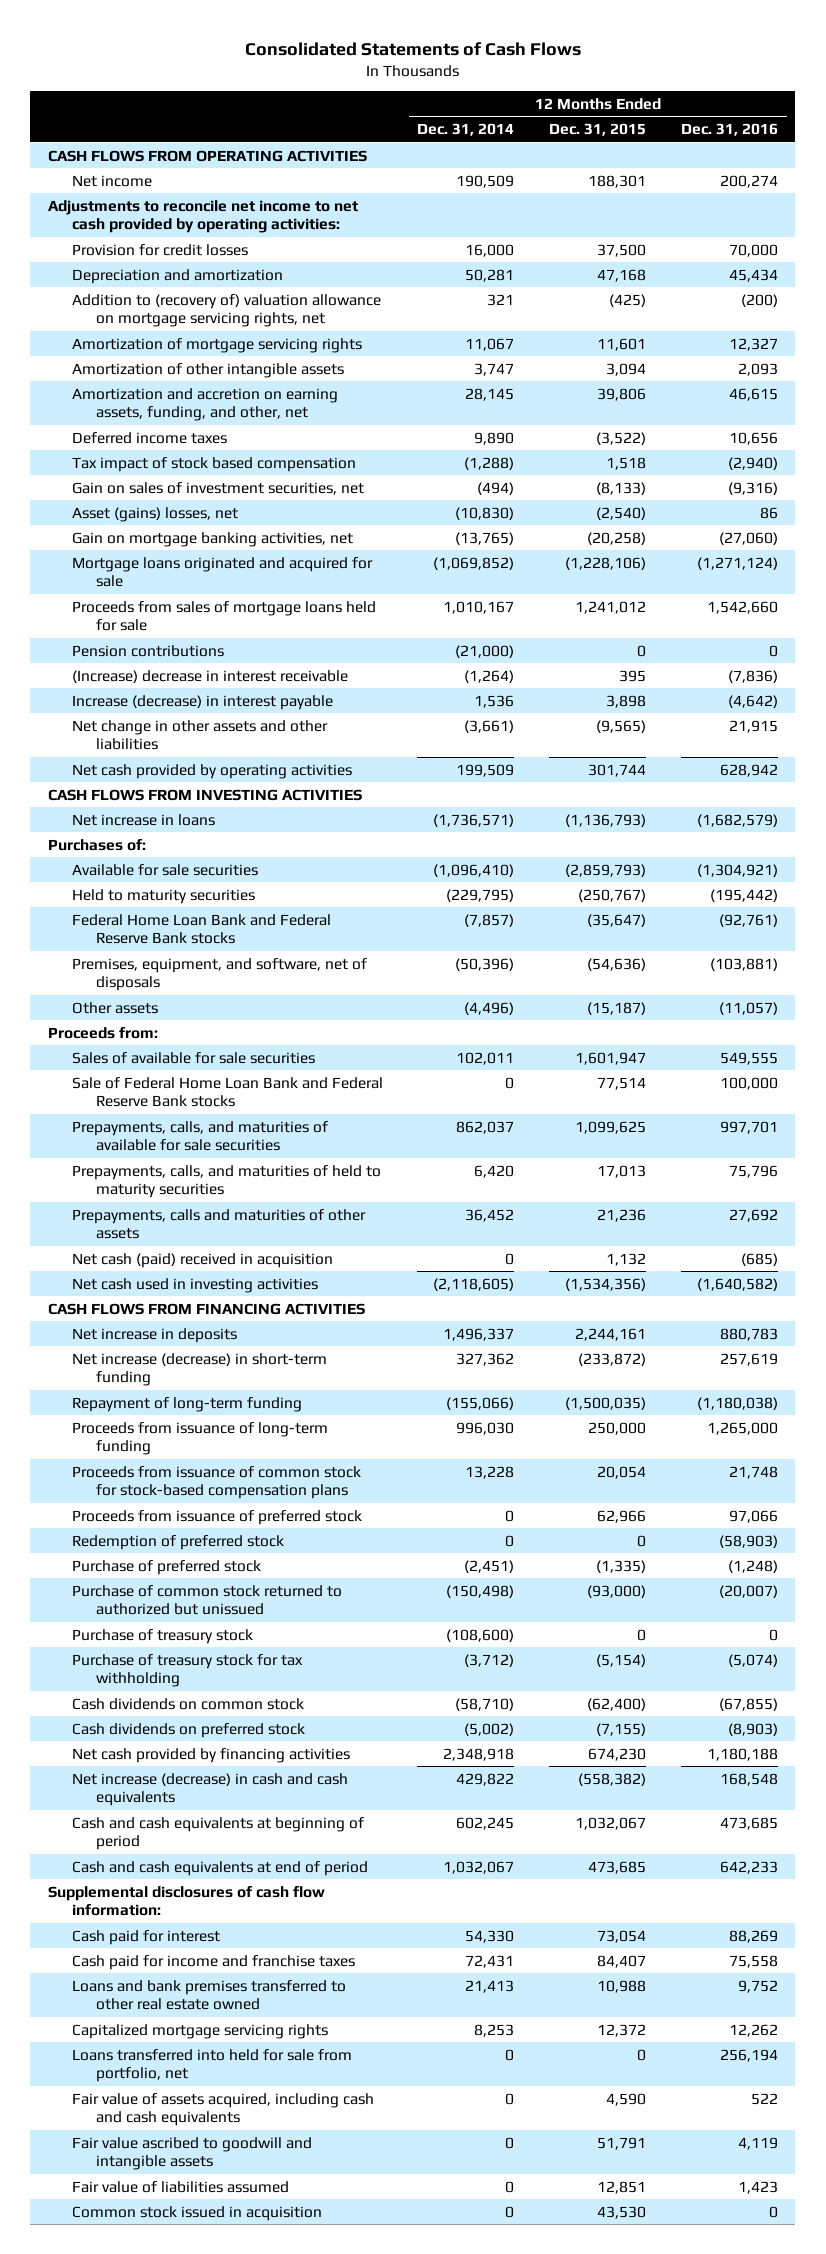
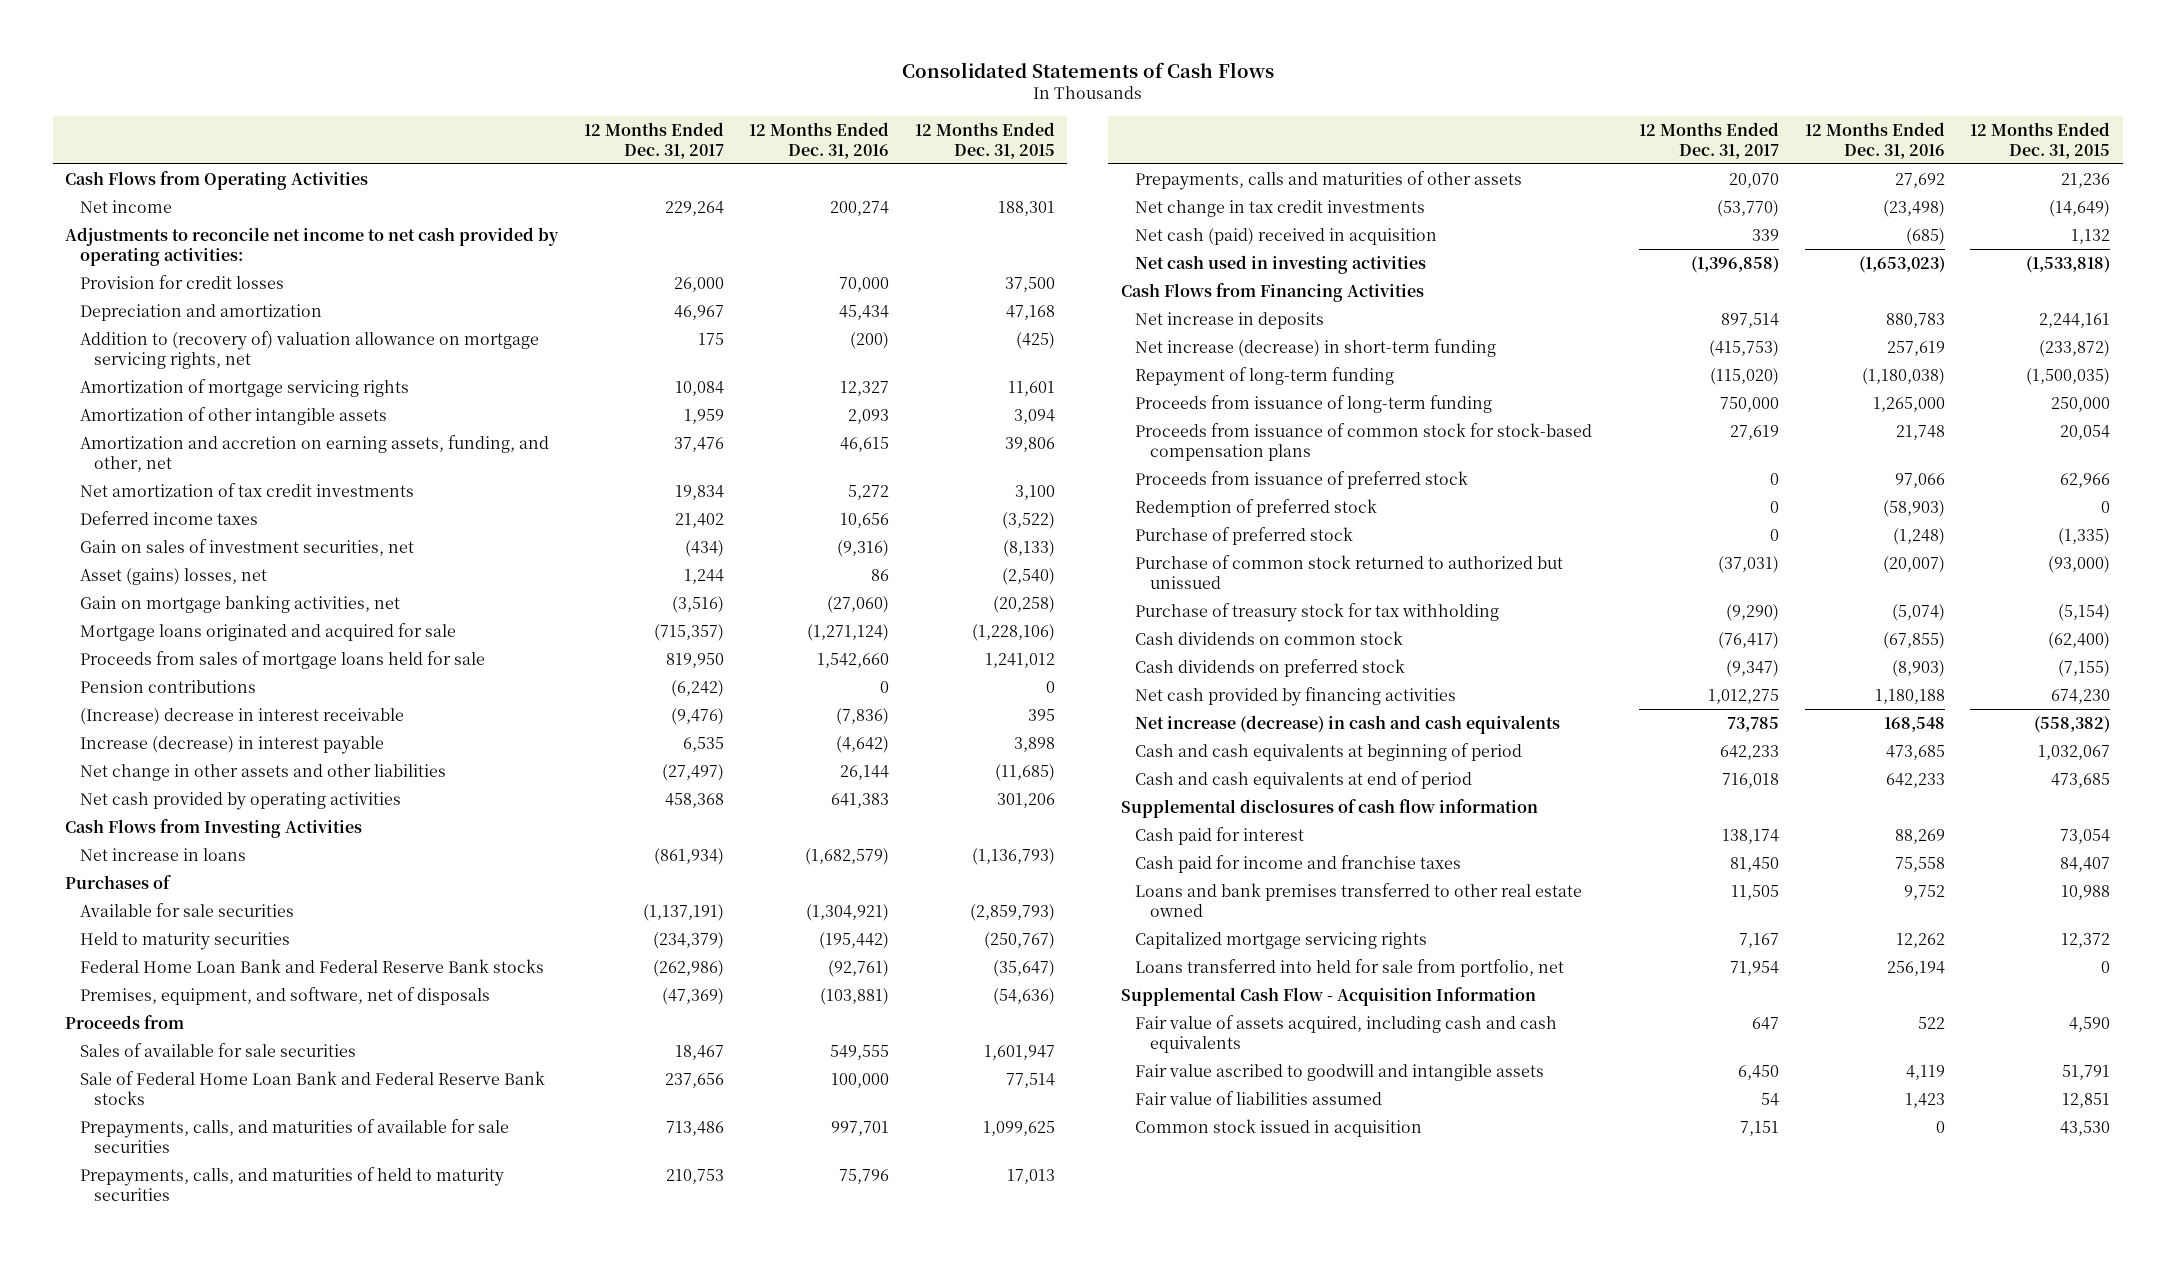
[417,123,515,137] Dec. 31, 2014 -> none
none -> [583,121,724,159] 12 Months Ended Dec. 31, 2017
[47,149,367,162] CASH FLOWS FROM OPERATING ACTIVITIES -> [65,170,369,190] Cash Flows from Operating Activities
none -> [79,482,414,497] Net amortization of tax credit investments
[71,456,356,472] Tax impact of stock based compensation -> none
[596,719,647,733] (9,565) -> [994,763,1055,781] (11,685)
[729,719,779,733] 21,915 -> [840,764,890,780] 26,144
[588,763,647,777] 301,744 -> [996,792,1055,808] 301,206
[720,763,779,777] 628,942 -> [831,792,890,808] 641,383
[47,788,362,801] CASH FLOWS FROM INVESTING ACTIVITIES -> [65,818,363,838] Cash Flows from Investing Activities
[47,838,146,851] Purchases of: -> [65,874,172,889] Purchases of
[71,1001,158,1014] Other assets -> none
[47,1026,158,1039] Proceeds from: -> [65,1014,185,1029] Proceeds from
none -> [1135,199,1426,217] Net change in tax credit investments
[565,1277,647,1291] (1,534,356) -> [2025,255,2110,273] (1,533,818)
[697,1277,779,1291] (1,640,582) -> [1858,255,1945,273] (1,653,023)
[47,1302,365,1315] CASH FLOWS FROM FINANCING ACTIVITIES -> [1120,282,1424,302] Cash Flows from Financing Activities
[71,1628,253,1644] Purchase of treasury stock -> none
[47,1885,325,1917] Supplemental disclosures of cash flow information: -> [1120,798,1538,818] Supplemental disclosures of cash flow information
none -> [1120,986,1536,1006] Supplemental Cash Flow - Acquisition Information

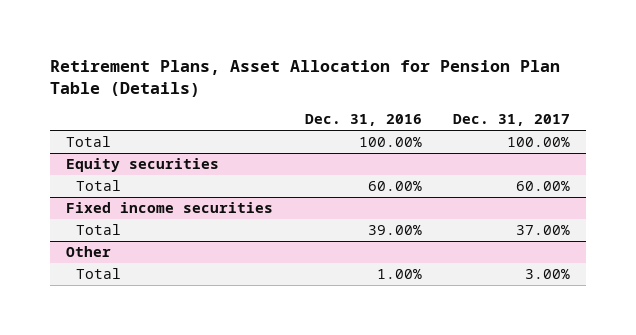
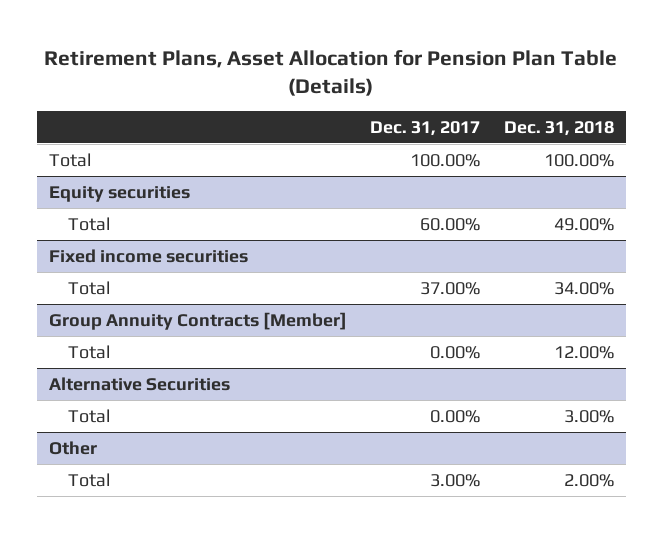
[304,114,422,127] Dec. 31, 2016 -> none
none -> [503,120,614,136] Dec. 31, 2018
none -> [48,311,347,330] Group Annuity Contracts [Member]
none -> [67,344,110,359] Total
none -> [48,376,230,391] Alternative Securities
none -> [67,408,110,423] Total

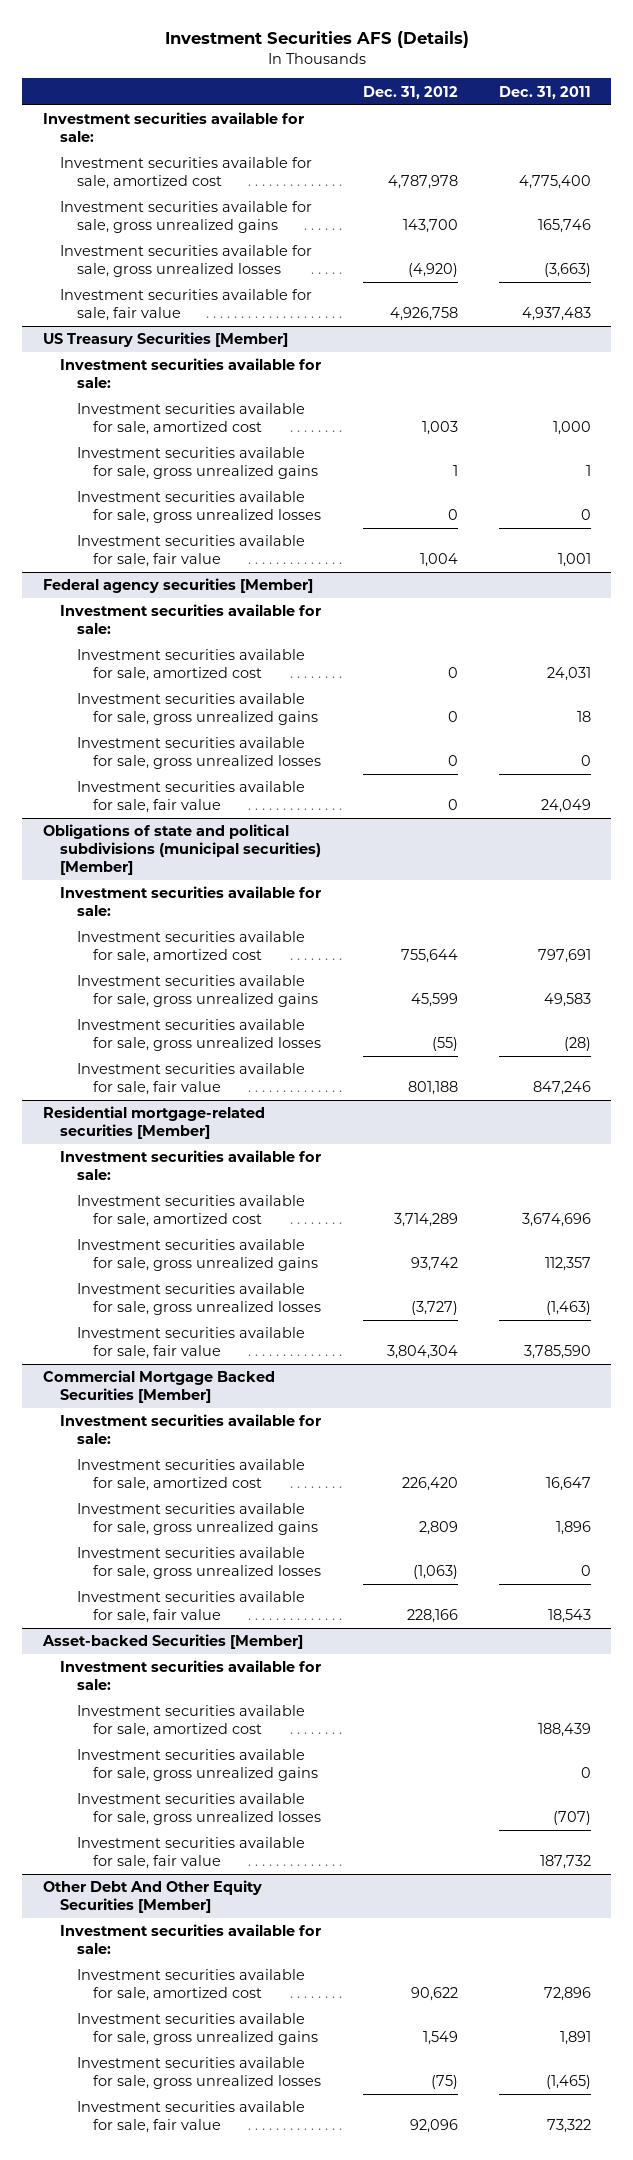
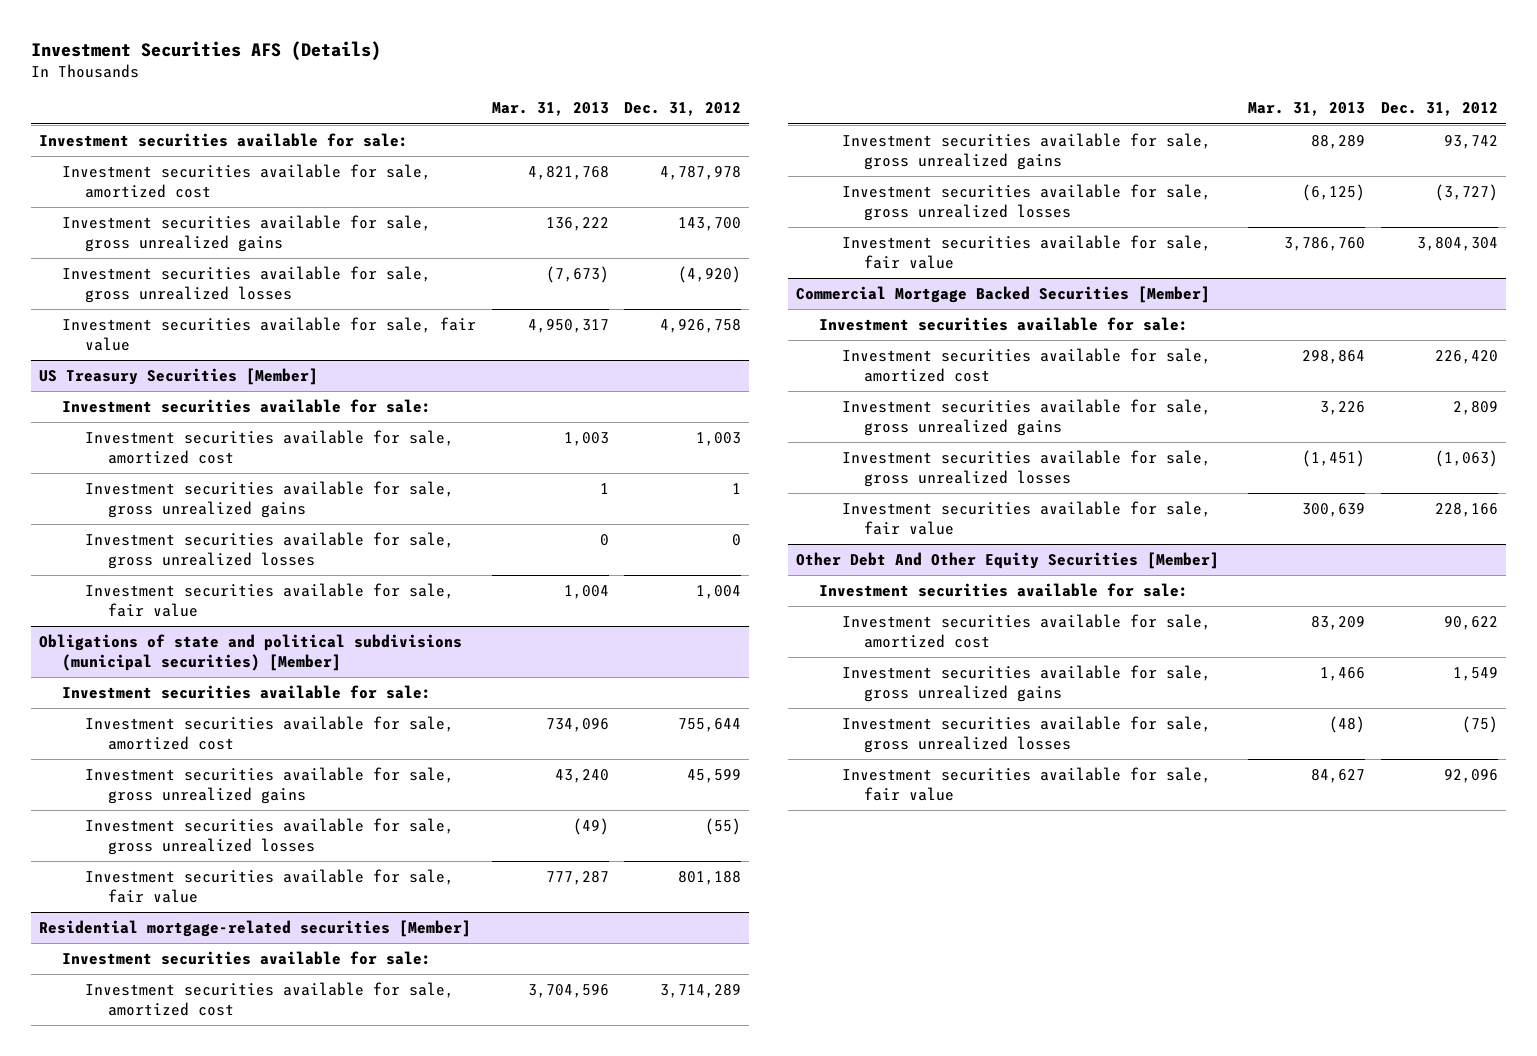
[498,85,591,99] Dec. 31, 2011 -> none
none -> [491,102,609,117] Mar. 31, 2013
[42,578,313,594] Federal agency securities [Member] -> none
[59,604,321,635] Investment securities available for sale: -> none
[76,649,305,682] Investment securities available for sale, amortized cost -> none
[76,693,319,726] Investment securities available for sale, gross unrealized gains -> none
[76,737,322,770] Investment securities available for sale, gross unrealized losses -> none
[76,781,305,814] Investment securities available for sale, fair value -> none
[41,1634,303,1650] Asset-backed Securities [Member] -> none
[59,1660,321,1691] Investment securities available for sale: -> none
[76,1705,305,1738] Investment securities available for sale, amortized cost -> none
[76,1749,319,1782] Investment securities available for sale, gross unrealized gains -> none
[76,1793,322,1826] Investment securities available for sale, gross unrealized losses -> none
[76,1837,305,1870] Investment securities available for sale, fair value -> none

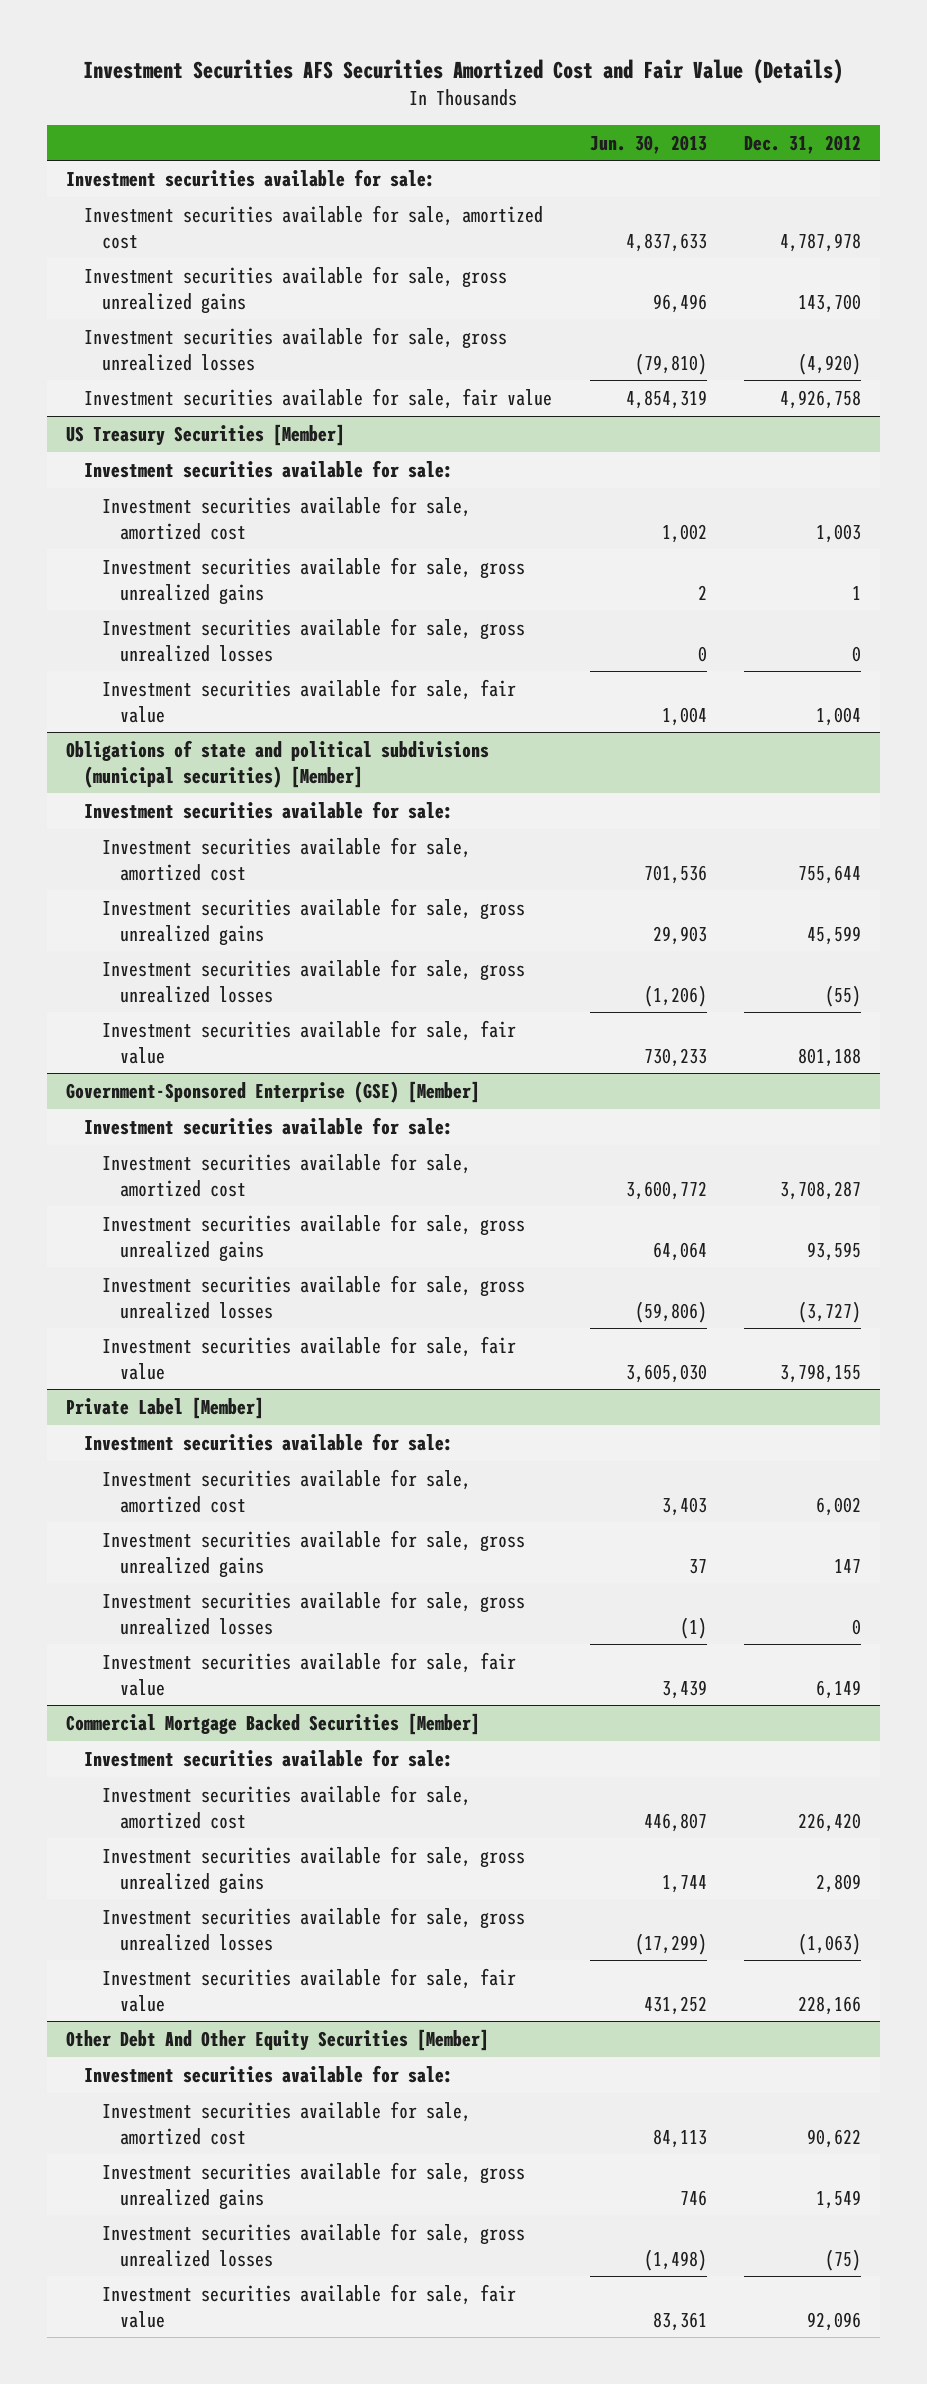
[31,40,382,61] Investment Securities AFS (Details) -> [83,58,844,84] Investment Securities AFS Securities Amortized Cost and Fair Value (Details)
[491,102,609,117] Mar. 31, 2013 -> none
none -> [589,134,707,154] Jun. 30, 2013
[39,920,472,938] Residential mortgage-related securities [Member] -> none
none -> [65,1080,480,1103] Government-Sponsored Enterprise (GSE) [Member]
[660,984,742,999] 3,714,289 -> [780,1180,862,1200] 3,708,287
[1444,135,1499,150] 93,742 -> [807,1241,862,1261] 93,595
[1417,237,1499,252] 3,804,304 -> [780,1363,862,1383] 3,798,155
none -> [65,1396,264,1419] Private Label [Member]
none -> [83,1432,453,1451] Investment securities available for sale:
none -> [102,1468,472,1513] Investment securities available for sale, amortized cost
none -> [102,1529,526,1578] Investment securities available for sale, gross unrealized gains
none -> [102,1590,526,1635] Investment securities available for sale, gross unrealized losses
none -> [102,1651,517,1696] Investment securities available for sale, fair value

